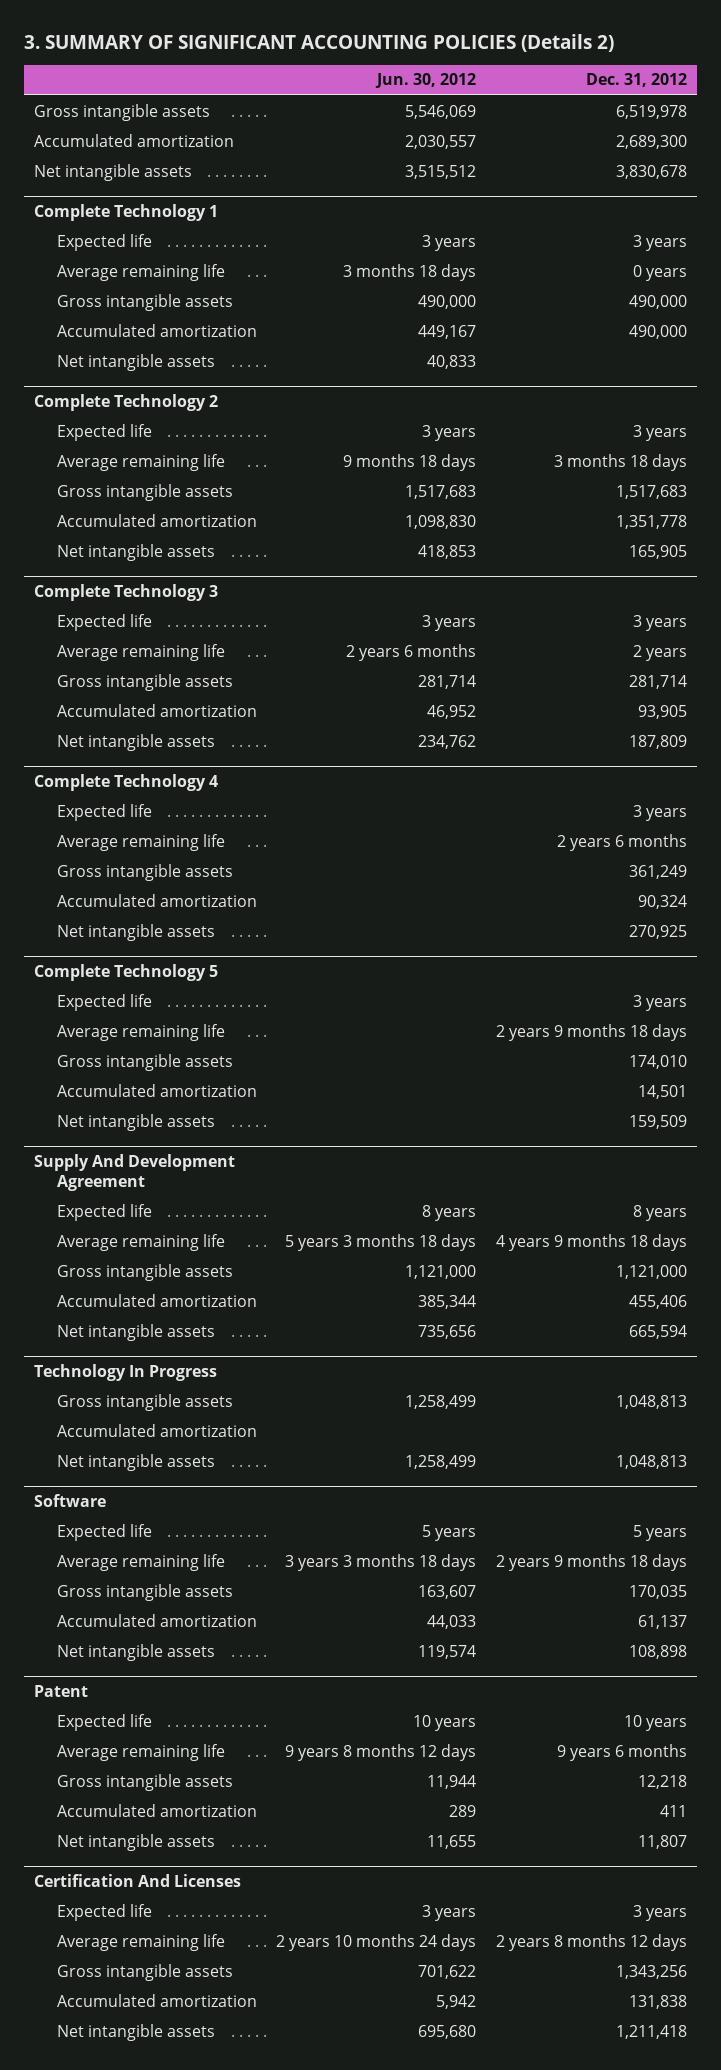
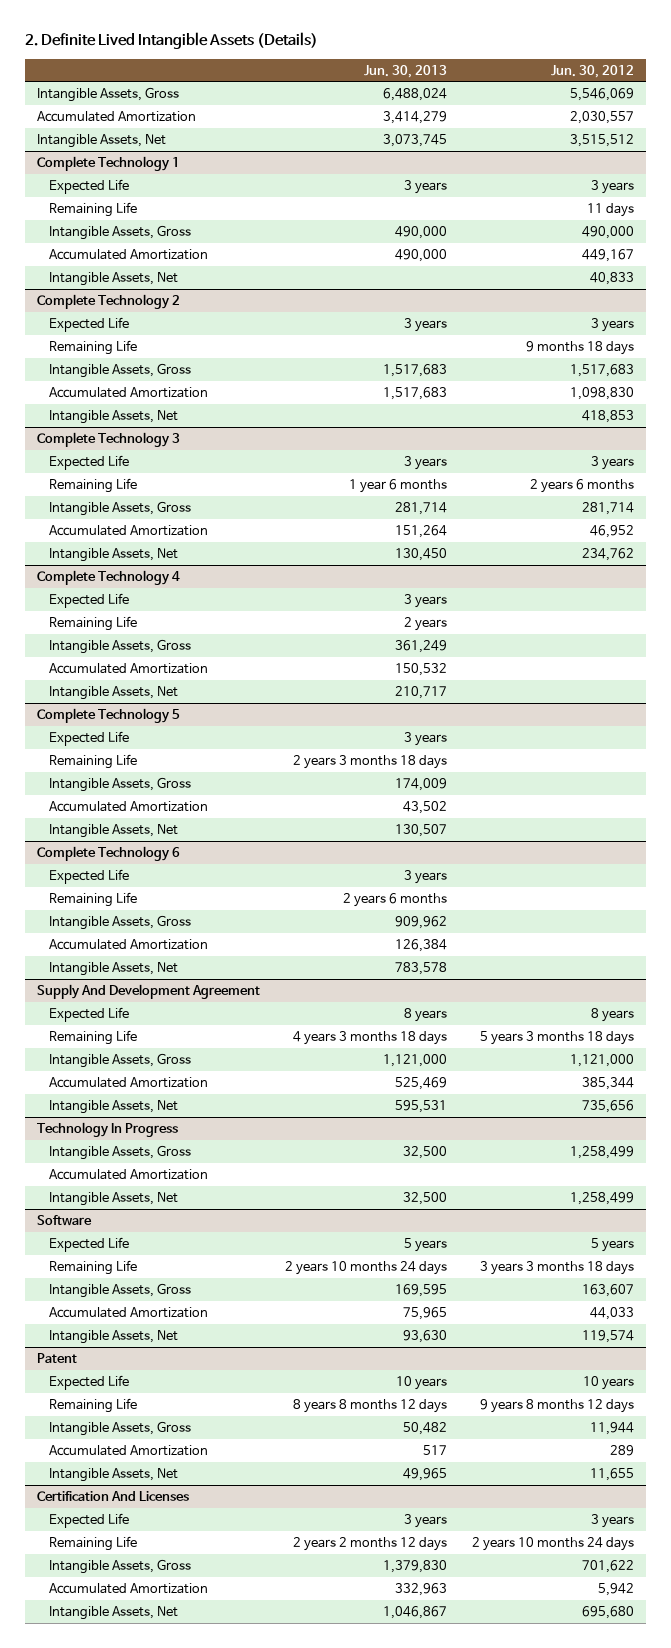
[24,33,615,52] 3. SUMMARY OF SIGNIFICANT ACCOUNTING POLICIES (Details 2) -> [24,32,318,50] 2. Definite Lived Intangible Assets (Details)
[585,73,687,88] Dec. 31, 2012 -> none
none -> [364,64,448,78] Jun. 30, 2013
[33,103,210,121] Gross intangible assets -> [37,87,180,103] Intangible Assets, Gross
[33,133,234,147] Accumulated amortization -> [37,111,197,123] Accumulated Amortization
[33,163,192,181] Net intangible assets -> [37,134,167,149] Intangible Assets, Net
[56,233,152,251] Expected life -> [49,179,130,195] Expected Life
[56,263,225,281] Average remaining life -> [49,202,138,218] Remaining Life
[343,263,477,281] 3 months 18 days -> [586,203,634,218] 11 days
[56,293,233,311] Gross intangible assets -> [49,225,192,241] Intangible Assets, Gross
[56,323,257,337] Accumulated amortization -> [49,249,209,261] Accumulated Amortization
[56,353,215,371] Net intangible assets -> [49,272,179,287] Intangible Assets, Net
[56,423,152,441] Expected life -> [49,317,130,333] Expected Life
[56,453,225,471] Average remaining life -> [49,340,138,356] Remaining Life
[56,483,233,501] Gross intangible assets -> [49,363,192,379] Intangible Assets, Gross
[56,513,257,527] Accumulated amortization -> [49,387,209,399] Accumulated Amortization
[56,543,215,561] Net intangible assets -> [49,410,179,425] Intangible Assets, Net
[56,613,152,631] Expected life -> [49,455,130,471] Expected Life
[56,643,225,661] Average remaining life -> [49,478,138,494] Remaining Life
[56,673,233,691] Gross intangible assets -> [49,501,192,517] Intangible Assets, Gross
[56,703,257,717] Accumulated amortization -> [49,525,209,537] Accumulated Amortization
[56,733,215,751] Net intangible assets -> [49,548,179,563] Intangible Assets, Net
[56,803,152,821] Expected life -> [49,593,130,609] Expected Life
[56,833,225,851] Average remaining life -> [49,616,138,632] Remaining Life
[56,863,233,881] Gross intangible assets -> [49,639,192,655] Intangible Assets, Gross
[56,893,257,907] Accumulated amortization -> [49,663,209,675] Accumulated Amortization
[56,923,215,941] Net intangible assets -> [49,686,179,701] Intangible Assets, Net
[56,993,152,1011] Expected life -> [49,731,130,747] Expected Life
[56,1023,225,1041] Average remaining life -> [49,754,138,770] Remaining Life
[56,1053,233,1071] Gross intangible assets -> [49,777,192,793] Intangible Assets, Gross
[56,1083,257,1097] Accumulated amortization -> [49,801,209,813] Accumulated Amortization
[56,1113,215,1131] Net intangible assets -> [49,824,179,839] Intangible Assets, Net
none -> [37,846,181,862] Complete Technology 6
none -> [49,869,130,885] Expected Life
none -> [49,892,138,908] Remaining Life
none -> [49,915,192,931] Intangible Assets, Gross
none -> [49,939,209,951] Accumulated Amortization
none -> [49,962,179,977] Intangible Assets, Net
[56,1203,152,1221] Expected life -> [49,1007,130,1023] Expected Life
[56,1233,225,1251] Average remaining life -> [49,1030,138,1046] Remaining Life
[56,1263,233,1281] Gross intangible assets -> [49,1053,192,1069] Intangible Assets, Gross
[56,1293,257,1307] Accumulated amortization -> [49,1077,209,1089] Accumulated Amortization
[56,1323,215,1341] Net intangible assets -> [49,1100,179,1115] Intangible Assets, Net
[56,1393,233,1411] Gross intangible assets -> [49,1145,192,1161] Intangible Assets, Gross
[56,1423,257,1437] Accumulated amortization -> [49,1169,209,1181] Accumulated Amortization
[56,1453,215,1471] Net intangible assets -> [49,1192,179,1207] Intangible Assets, Net
[56,1523,152,1541] Expected life -> [49,1237,130,1253] Expected Life
[56,1553,225,1571] Average remaining life -> [49,1260,138,1276] Remaining Life
[56,1583,233,1601] Gross intangible assets -> [49,1283,192,1299] Intangible Assets, Gross
[56,1613,257,1627] Accumulated amortization -> [49,1307,209,1319] Accumulated Amortization
[56,1643,215,1661] Net intangible assets -> [49,1330,179,1345] Intangible Assets, Net
[56,1713,152,1731] Expected life -> [49,1375,130,1391] Expected Life
[56,1743,225,1761] Average remaining life -> [49,1398,138,1414] Remaining Life
[56,1773,233,1791] Gross intangible assets -> [49,1421,192,1437] Intangible Assets, Gross
[56,1803,257,1817] Accumulated amortization -> [49,1445,209,1457] Accumulated Amortization
[56,1833,215,1851] Net intangible assets -> [49,1468,179,1483] Intangible Assets, Net
[56,1903,152,1921] Expected life -> [49,1513,130,1529] Expected Life
[56,1933,225,1951] Average remaining life -> [49,1536,138,1552] Remaining Life
[56,1963,233,1981] Gross intangible assets -> [49,1559,192,1575] Intangible Assets, Gross
[56,1993,257,2007] Accumulated amortization -> [49,1583,209,1595] Accumulated Amortization
[56,2023,215,2041] Net intangible assets -> [49,1606,179,1621] Intangible Assets, Net

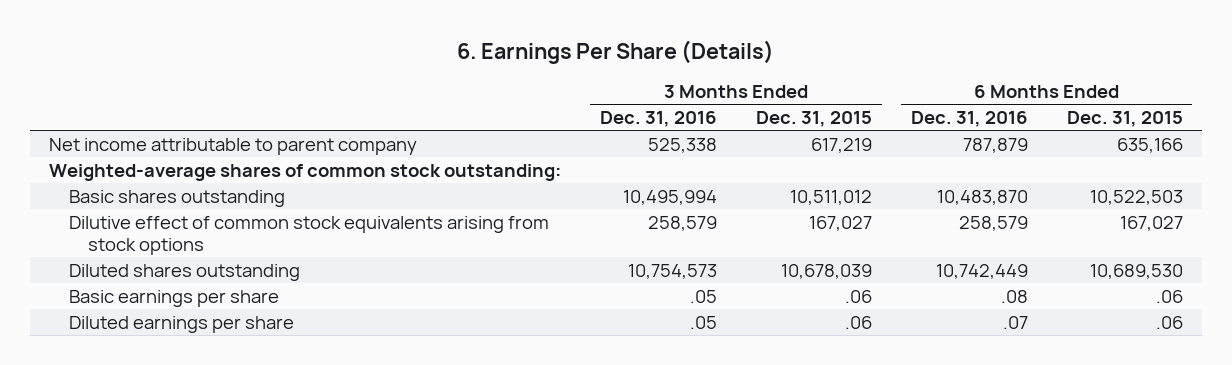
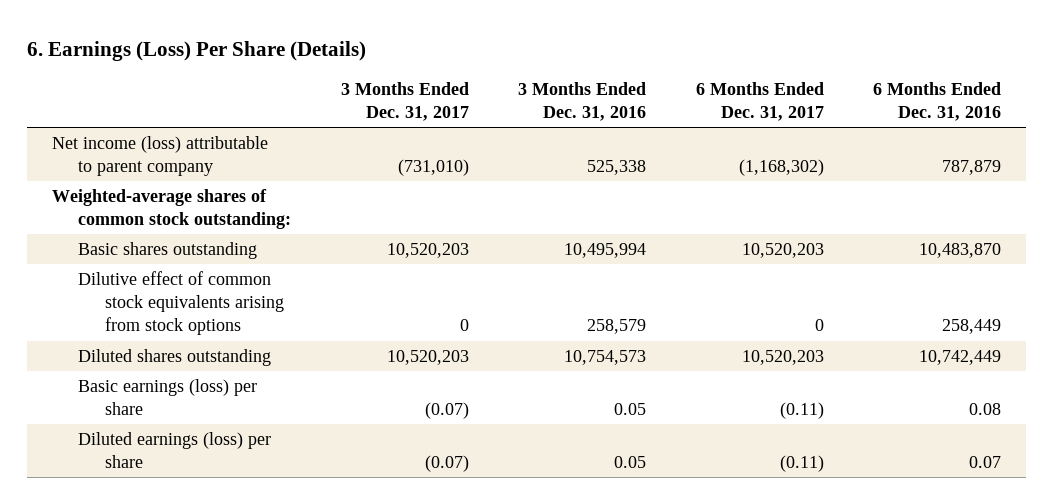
[457,40,775,65] 6. Earnings Per Share (Details) -> [27,40,367,61] 6. Earnings (Loss) Per Share (Details)
[756,110,873,127] Dec. 31, 2015 -> none
[1066,110,1183,127] Dec. 31, 2015 -> none
none -> [340,81,469,122] 3 Months Ended Dec. 31, 2017
none -> [695,81,824,122] 6 Months Ended Dec. 31, 2017
[49,137,418,155] Net income attributable to parent company -> [52,135,269,177] Net income (loss) attributable to parent company
[958,215,1028,231] 258,579 -> [942,319,1002,335] 258,449
[68,289,279,307] Basic earnings per share -> [78,378,258,416] Basic earnings (loss) per share
[690,289,718,303] .05 -> [614,403,647,416] 0.05
[1000,289,1028,303] .08 -> [969,403,1002,416] 0.08
[68,315,294,333] Diluted earnings per share -> [78,431,272,469] Diluted earnings (loss) per share
[690,315,718,329] .05 -> [614,456,647,469] 0.05
[1002,315,1028,329] .07 -> [969,456,1002,469] 0.07

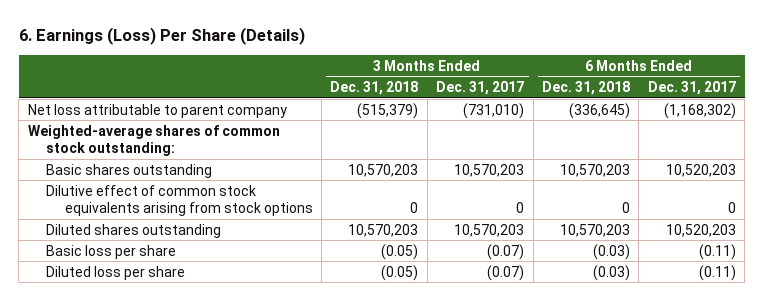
[518,81,647,122] 3 Months Ended Dec. 31, 2016 -> none
[873,81,1002,122] 6 Months Ended Dec. 31, 2016 -> none
none -> [330,81,419,96] Dec. 31, 2018
none -> [541,81,630,96] Dec. 31, 2018
[52,135,269,177] Net income (loss) attributable to parent company -> [27,103,287,118] Net loss attributable to parent company
[386,242,469,258] 10,520,203 -> [454,163,525,177] 10,570,203
[386,349,469,365] 10,520,203 -> [454,223,525,237] 10,570,203
[78,378,258,416] Basic earnings (loss) per share -> [46,244,177,259] Basic loss per share
[78,431,272,469] Diluted earnings (loss) per share -> [46,265,186,280] Diluted loss per share

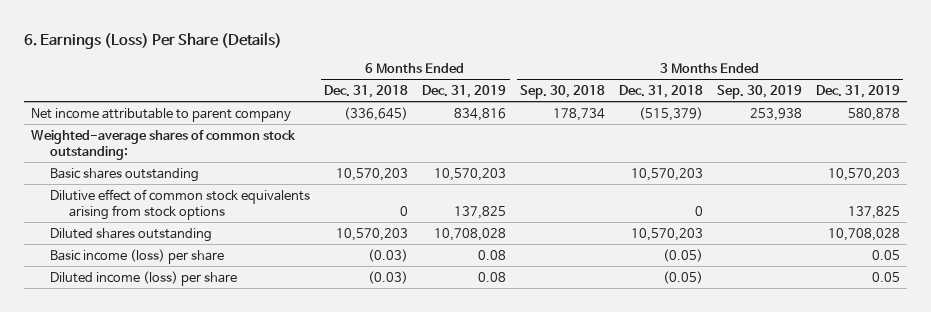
[436,81,525,96] Dec. 31, 2017 -> none
[647,81,736,96] Dec. 31, 2017 -> none
none -> [422,84,507,98] Dec. 31, 2019
none -> [520,84,606,99] Sep. 30, 2018
none -> [716,84,802,99] Sep. 30, 2019
none -> [815,84,900,98] Dec. 31, 2019
[27,103,287,118] Net loss attributable to parent company -> [31,107,292,122] Net income attributable to parent company
[46,244,177,259] Basic loss per share -> [50,248,225,264] Basic income (loss) per share
[46,265,186,280] Diluted loss per share -> [50,270,238,286] Diluted income (loss) per share

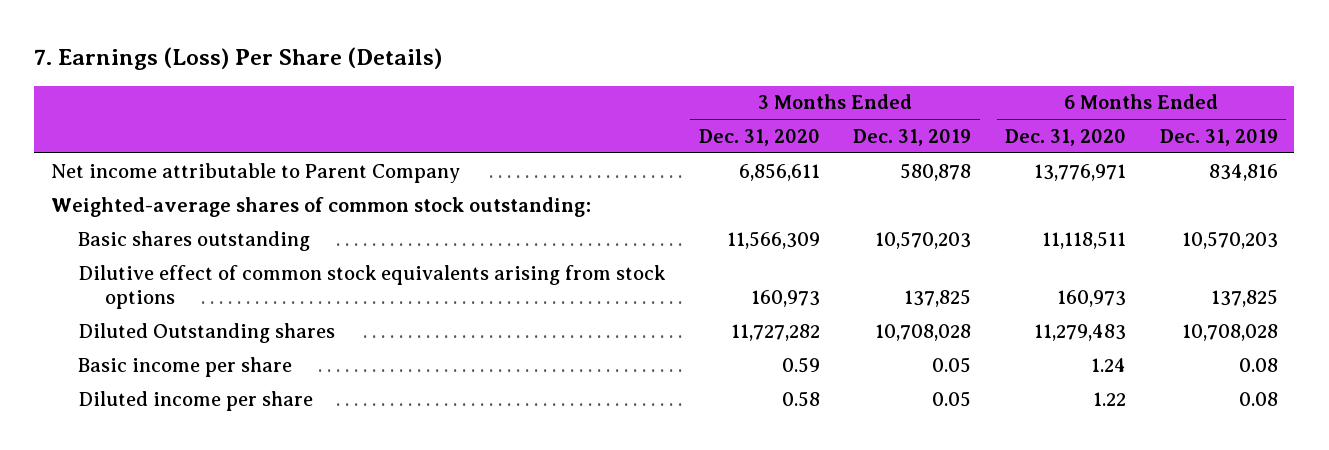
[24,31,283,49] 6. Earnings (Loss) Per Share (Details) -> [34,47,443,71] 7. Earnings (Loss) Per Share (Details)
[324,84,409,98] Dec. 31, 2018 -> none
[520,84,606,99] Sep. 30, 2018 -> none
[619,84,704,98] Dec. 31, 2018 -> none
[716,84,802,99] Sep. 30, 2019 -> none
none -> [698,128,820,146] Dec. 31, 2020
none -> [1004,128,1126,146] Dec. 31, 2020
[31,107,292,122] Net income attributable to parent company -> [50,162,460,183] Net income attributable to Parent Company
[50,227,213,242] Diluted shares outstanding -> [77,322,335,343] Diluted Outstanding shares
[50,248,225,264] Basic income (loss) per share -> [77,356,292,377] Basic income per share
[50,270,238,286] Diluted income (loss) per share -> [77,390,313,411] Diluted income per share

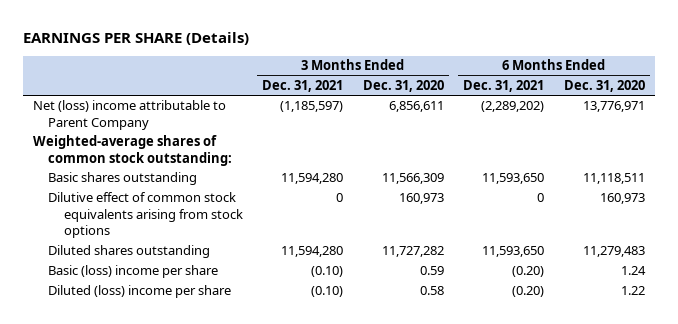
[34,47,443,71] 7. Earnings (Loss) Per Share (Details) -> [23,32,250,46] EARNINGS PER SHARE (Details)
[853,128,972,146] Dec. 31, 2019 -> none
[1159,128,1278,146] Dec. 31, 2019 -> none
none -> [262,80,344,93] Dec. 31, 2021
none -> [463,80,545,93] Dec. 31, 2021
[50,162,460,183] Net income attributable to Parent Company -> [32,100,226,130] Net (loss) income attributable to Parent Company
[77,322,335,343] Diluted Outstanding shares -> [48,245,211,259] Diluted shares outstanding
[77,356,292,377] Basic income per share -> [48,265,219,279] Basic (loss) income per share
[77,390,313,411] Diluted income per share -> [48,285,232,299] Diluted (loss) income per share

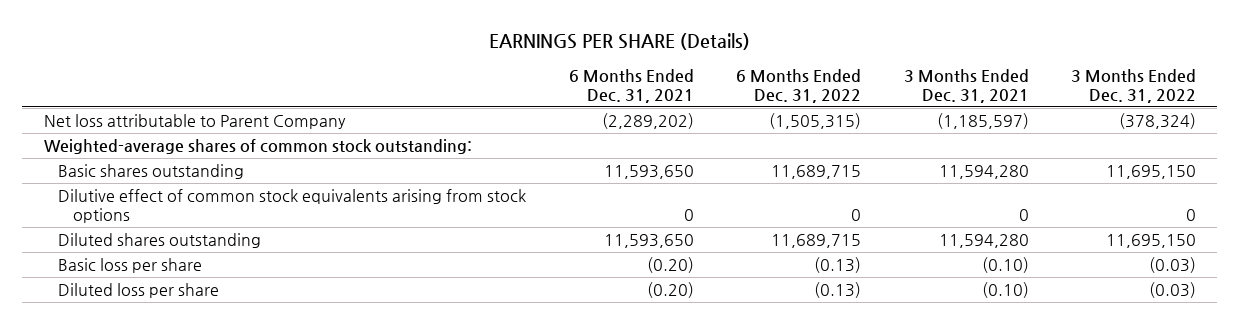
[362,80,444,93] Dec. 31, 2020 -> none
[563,80,645,93] Dec. 31, 2020 -> none
none -> [736,68,862,103] 6 Months Ended Dec. 31, 2022
none -> [1070,68,1196,103] 3 Months Ended Dec. 31, 2022
[32,100,226,130] Net (loss) income attributable to Parent Company -> [43,114,346,130] Net loss attributable to Parent Company
[48,265,219,279] Basic (loss) income per share -> [58,258,203,274] Basic loss per share
[48,285,232,299] Diluted (loss) income per share -> [58,283,220,299] Diluted loss per share

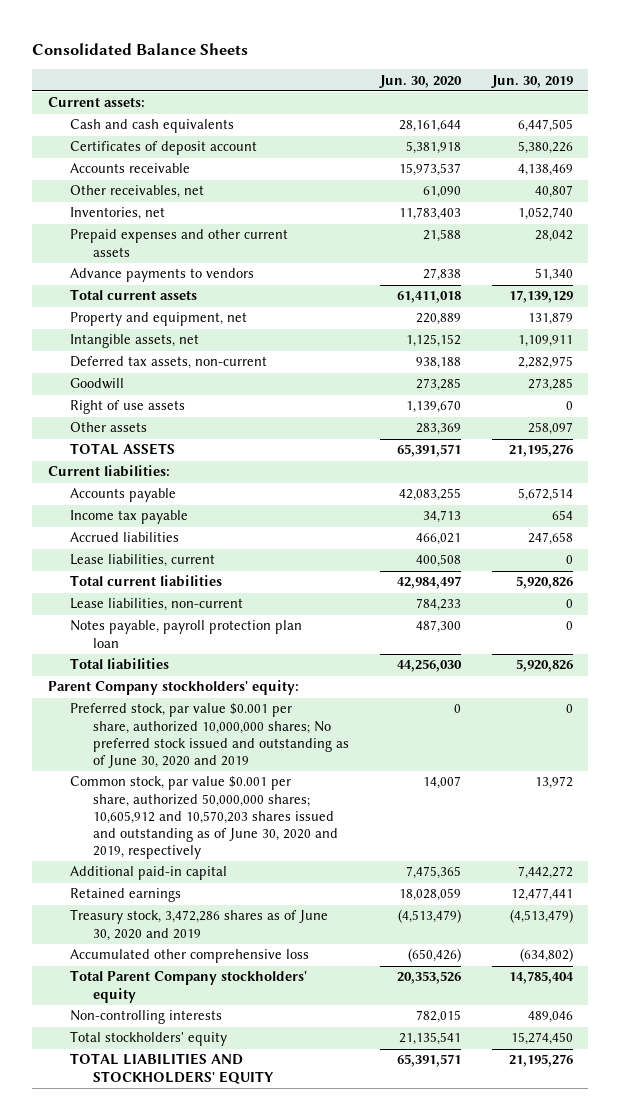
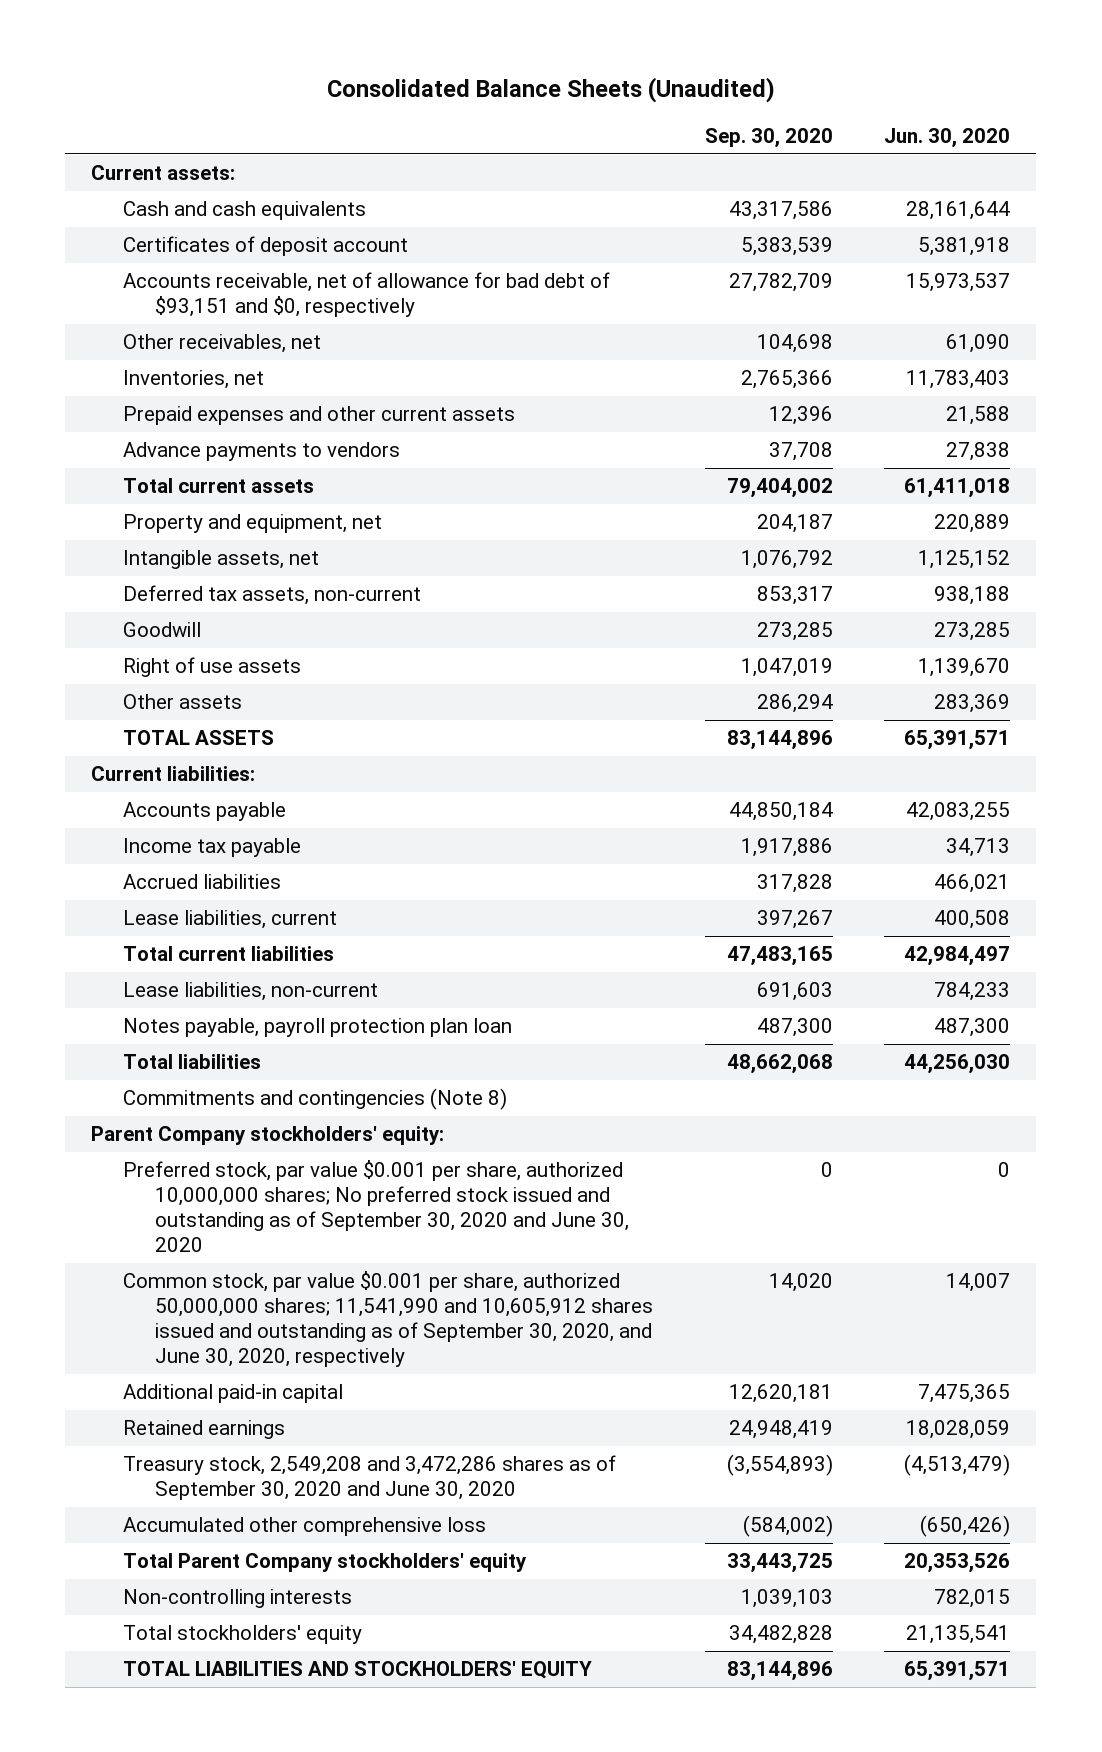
[32,42,249,55] Consolidated Balance Sheets -> [326,76,775,103] Consolidated Balance Sheets (Unaudited)
[490,74,573,88] Jun. 30, 2019 -> none
none -> [704,127,833,148] Sep. 30, 2020
[70,163,191,174] Accounts receivable -> [122,272,610,318] Accounts receivable, net of allowance for bad debt of $93,151 and $0, respectively
none -> [122,1088,507,1111] Commitments and contingencies (Note 8)
[70,703,350,769] Preferred stock, par value $0.001 per share, authorized 10,000,000 shares; No preferred stock issued and outstanding as of June 30, 2020 and 2019 -> [122,1160,629,1253] Preferred stock, par value $0.001 per share, authorized 10,000,000 shares; No preferred stock issued and outstanding as of September 30, 2020 and June 30, 2020
[70,776,339,860] Common stock, par value $0.001 per share, authorized 50,000,000 shares; 10,605,912 and 10,570,203 shares issued and outstanding as of June 30, 2020 and 2019, respectively -> [122,1271,653,1368] Common stock, par value $0.001 per share, authorized 50,000,000 shares; 11,541,990 and 10,605,912 shares issued and outstanding as of September 30, 2020, and June 30, 2020, respectively
[70,909,329,941] Treasury stock, 3,472,286 shares as of June 30, 2020 and 2019 -> [122,1455,616,1501] Treasury stock, 2,549,208 and 3,472,286 shares as of September 30, 2020 and June 30, 2020

